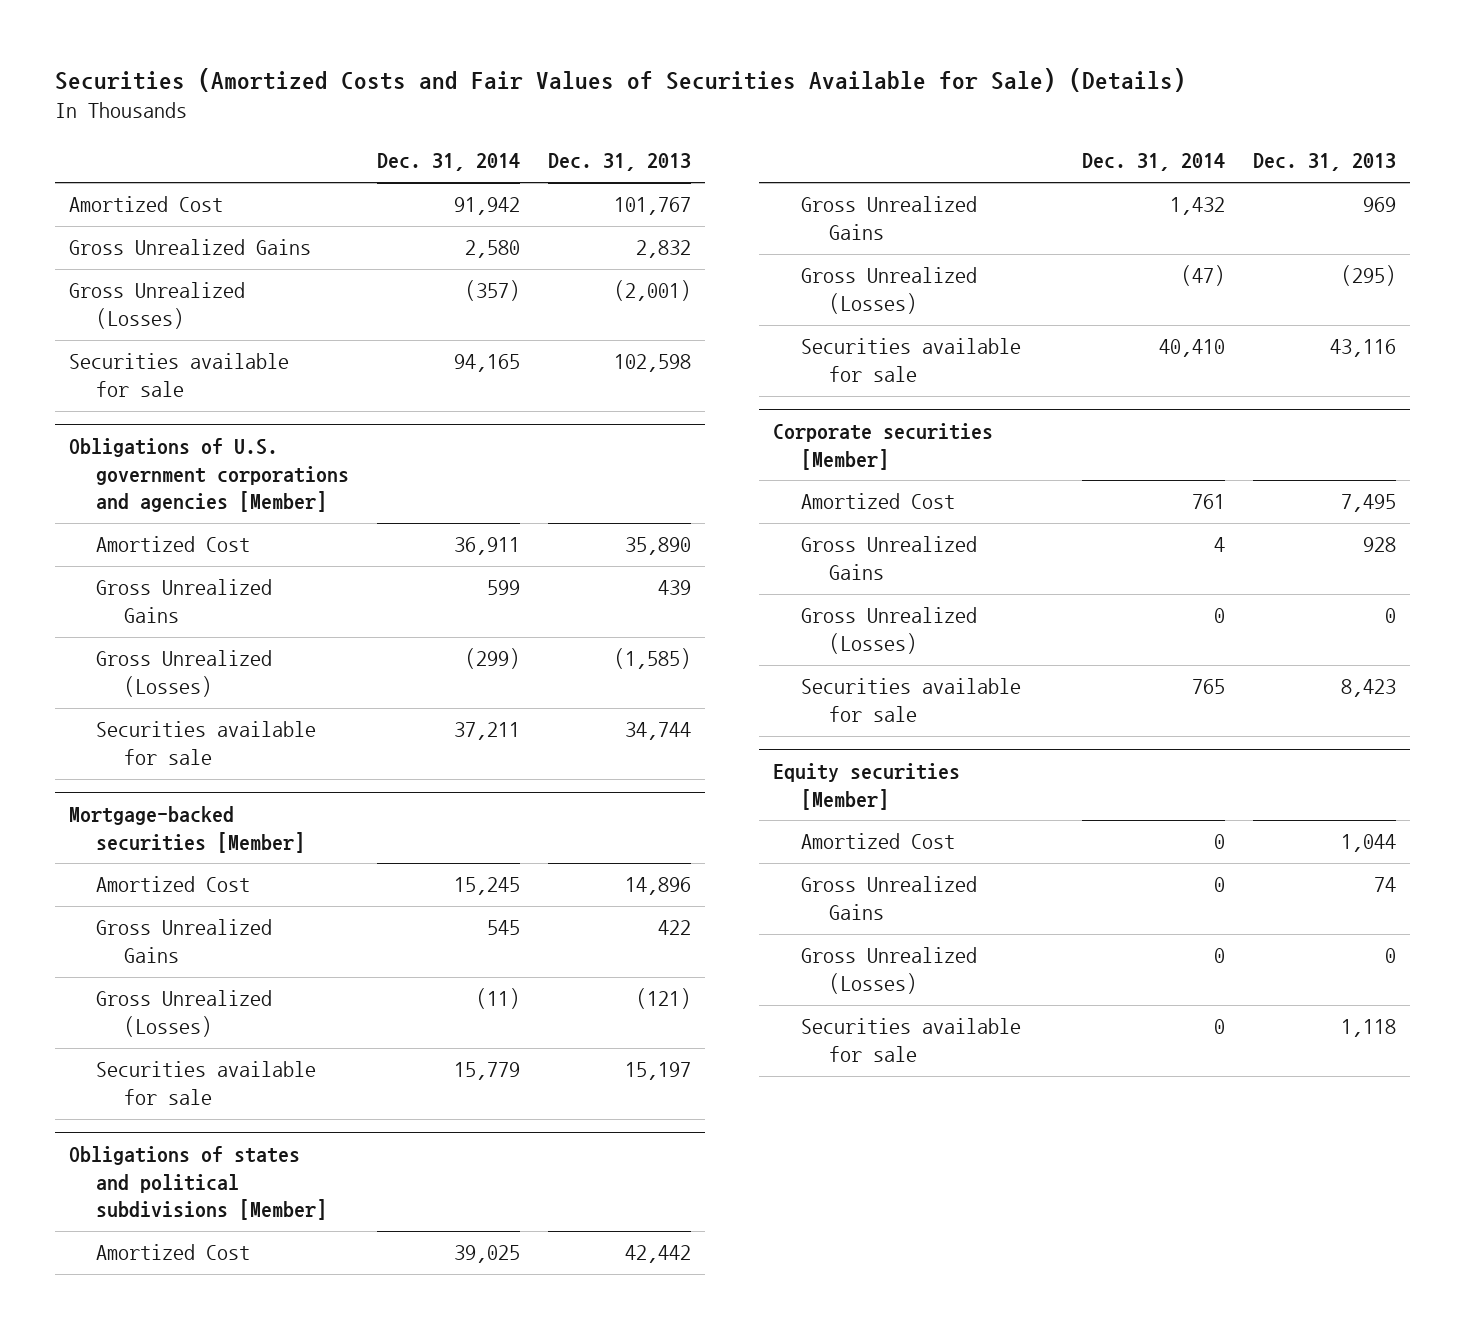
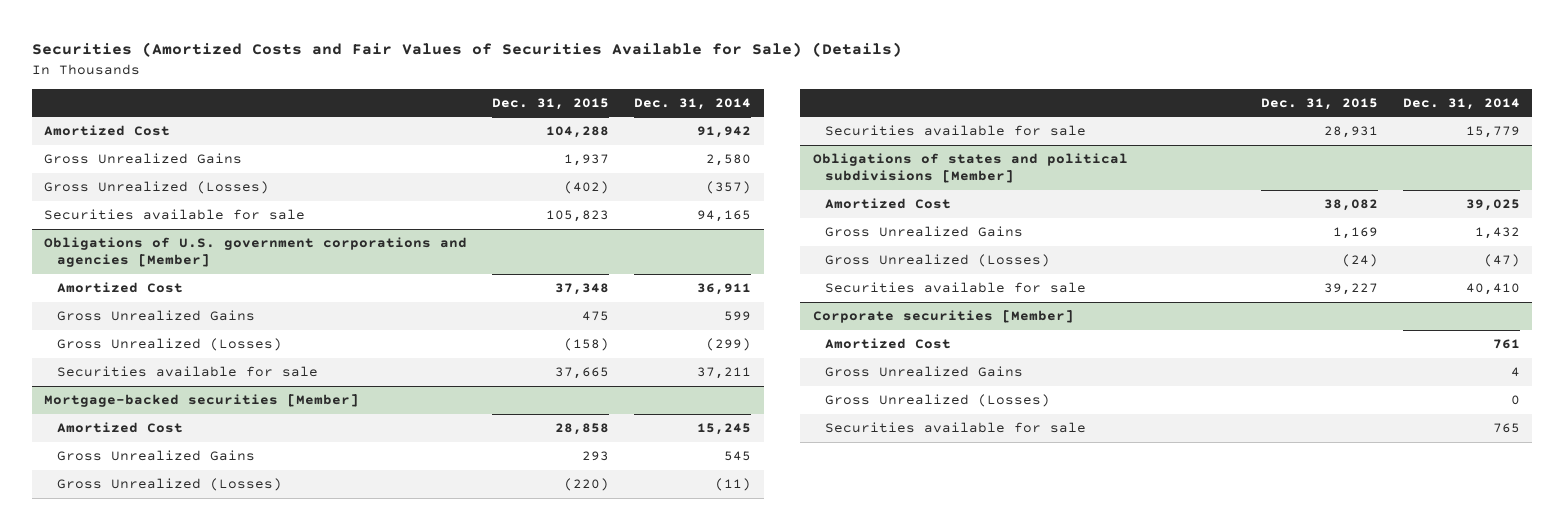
[548,153,692,172] Dec. 31, 2013 -> none
none -> [492,97,610,110] Dec. 31, 2015
[773,763,961,810] Equity securities [Member] -> none
[800,833,955,850] Amortized Cost -> none
[800,876,977,920] Gross Unrealized Gains -> none
[800,947,977,994] Gross Unrealized (Losses) -> none
[800,1018,1021,1062] Securities available for sale -> none

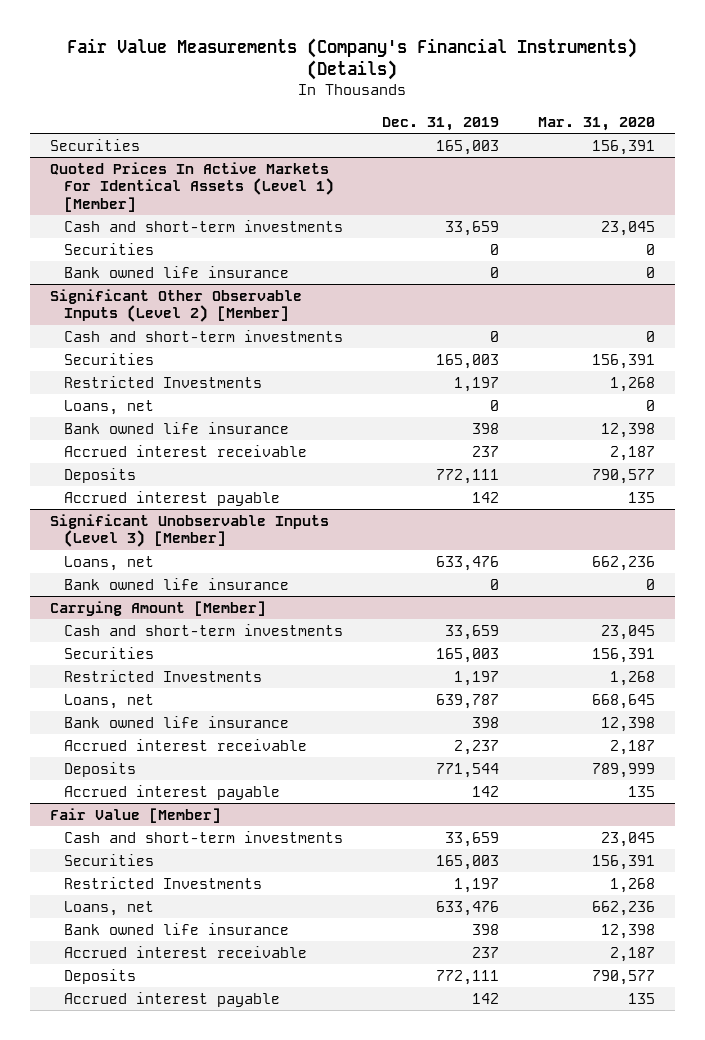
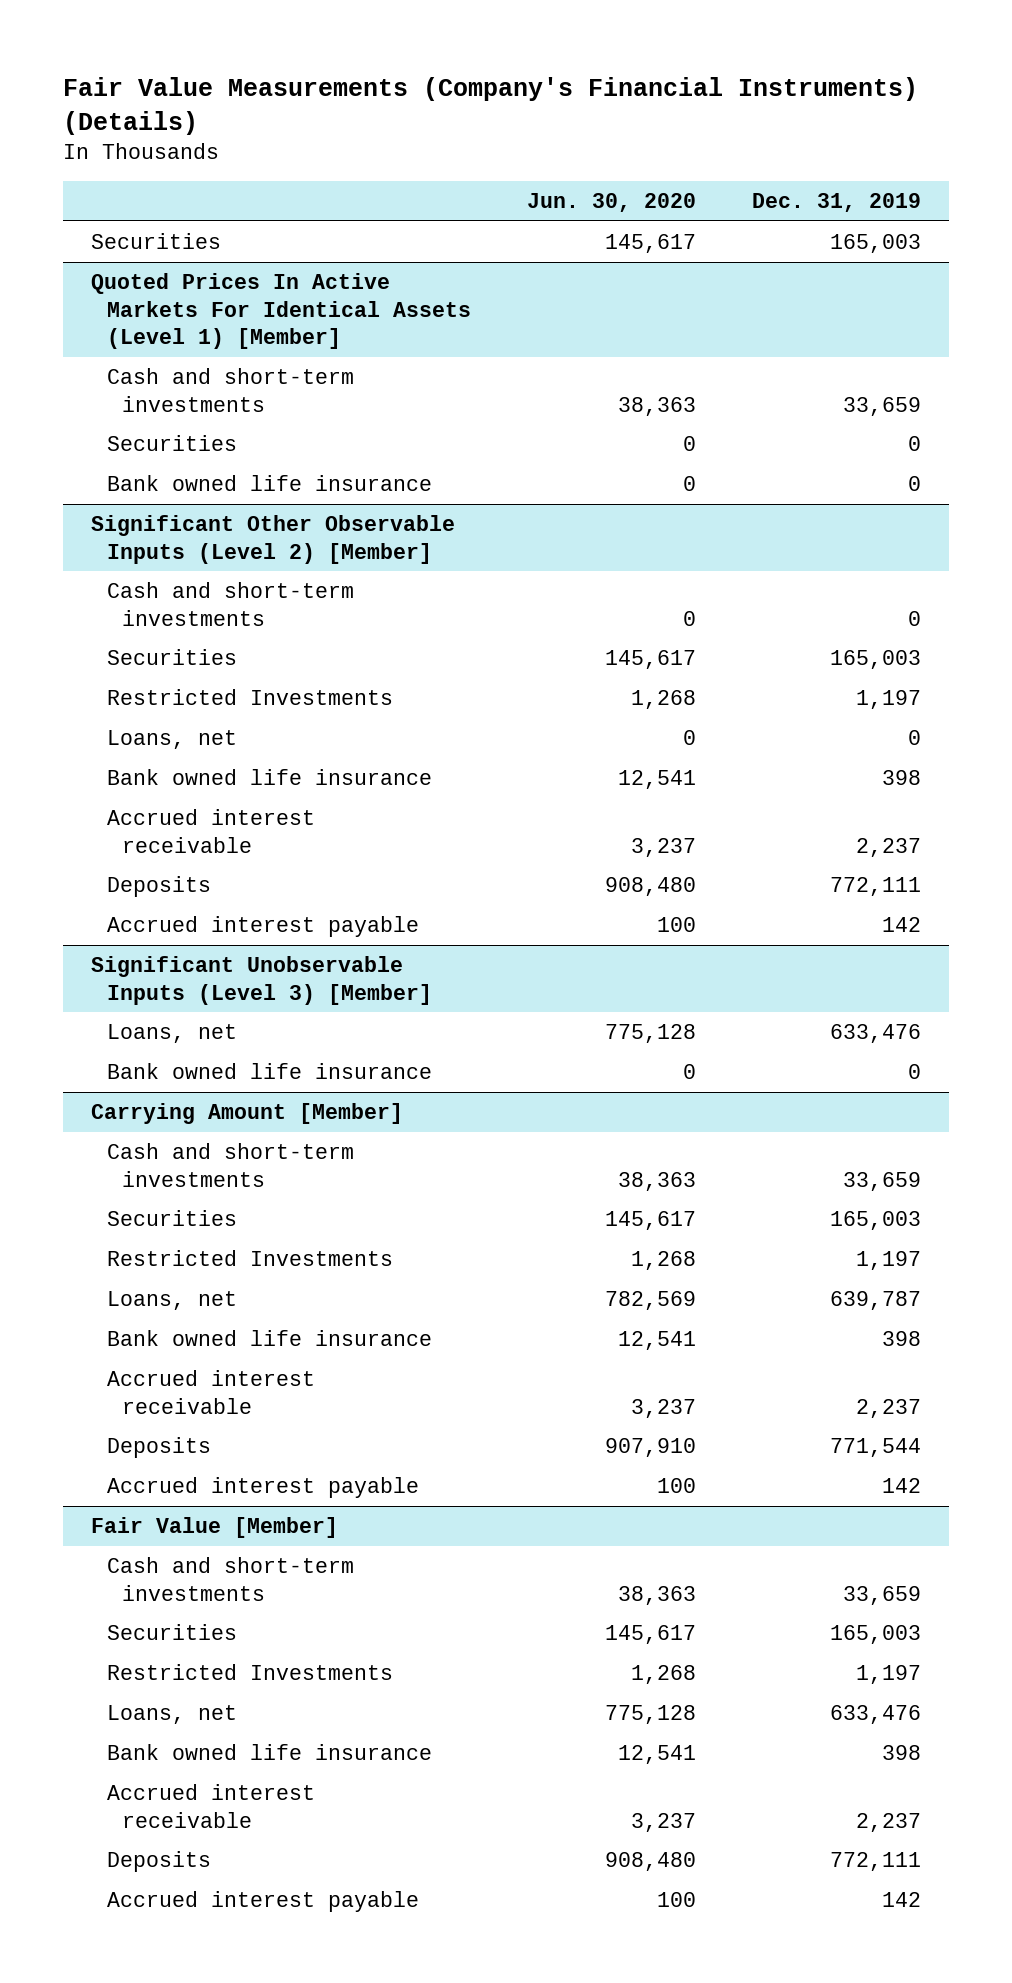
[538,116,656,131] Mar. 31, 2020 -> none
none -> [526,192,696,212] Jun. 30, 2020
[472,445,500,457] 237 -> [856,837,922,857] 2,237
[472,946,500,958] 237 -> [856,1812,922,1832] 2,237

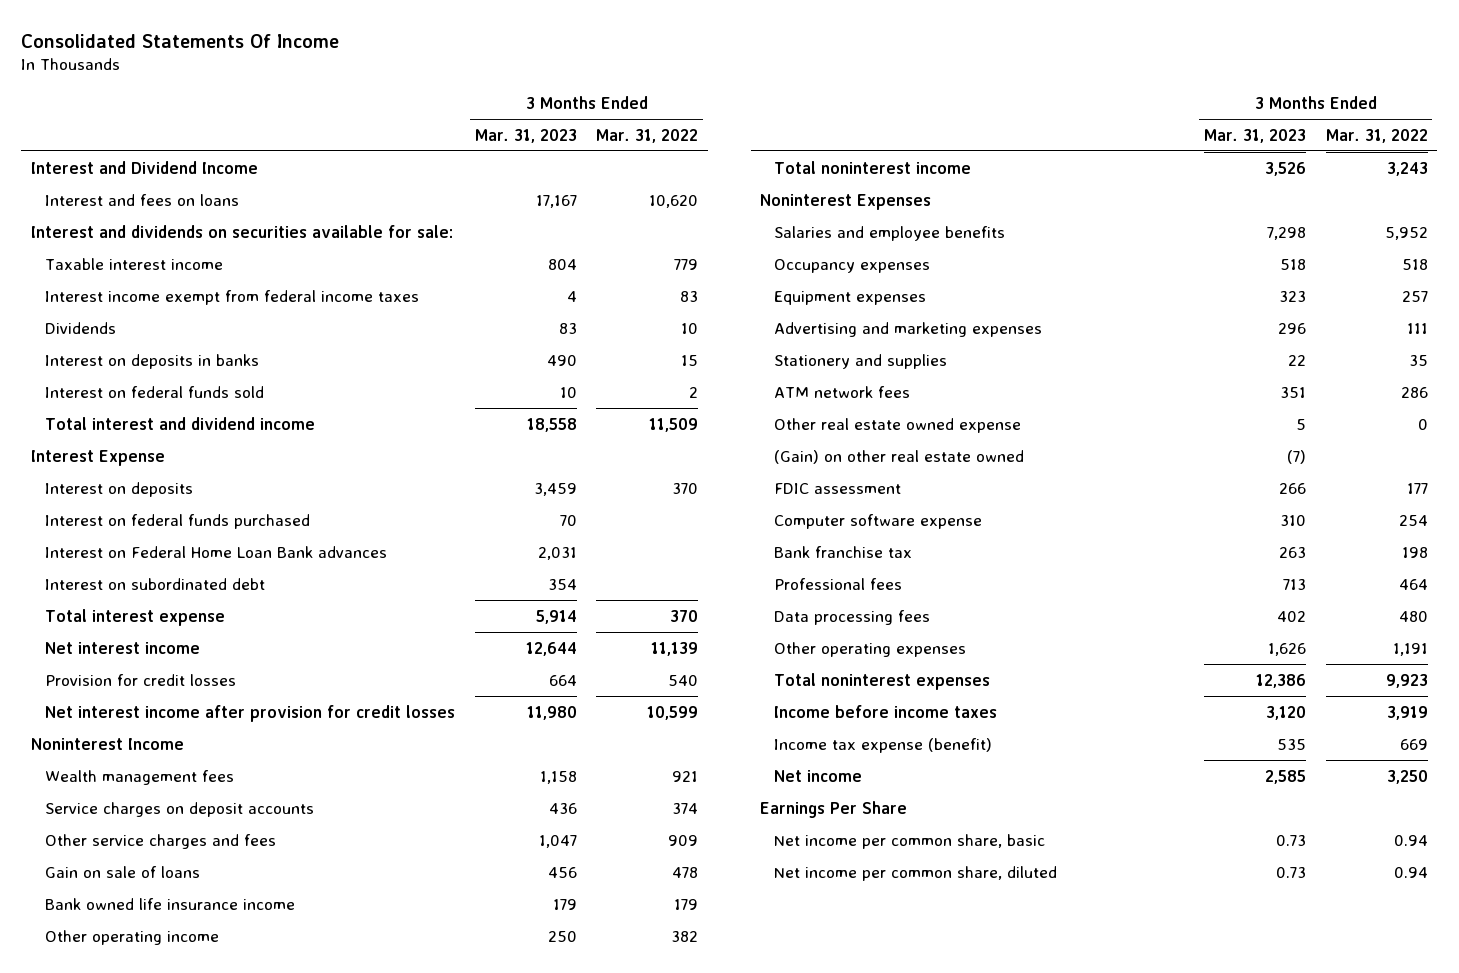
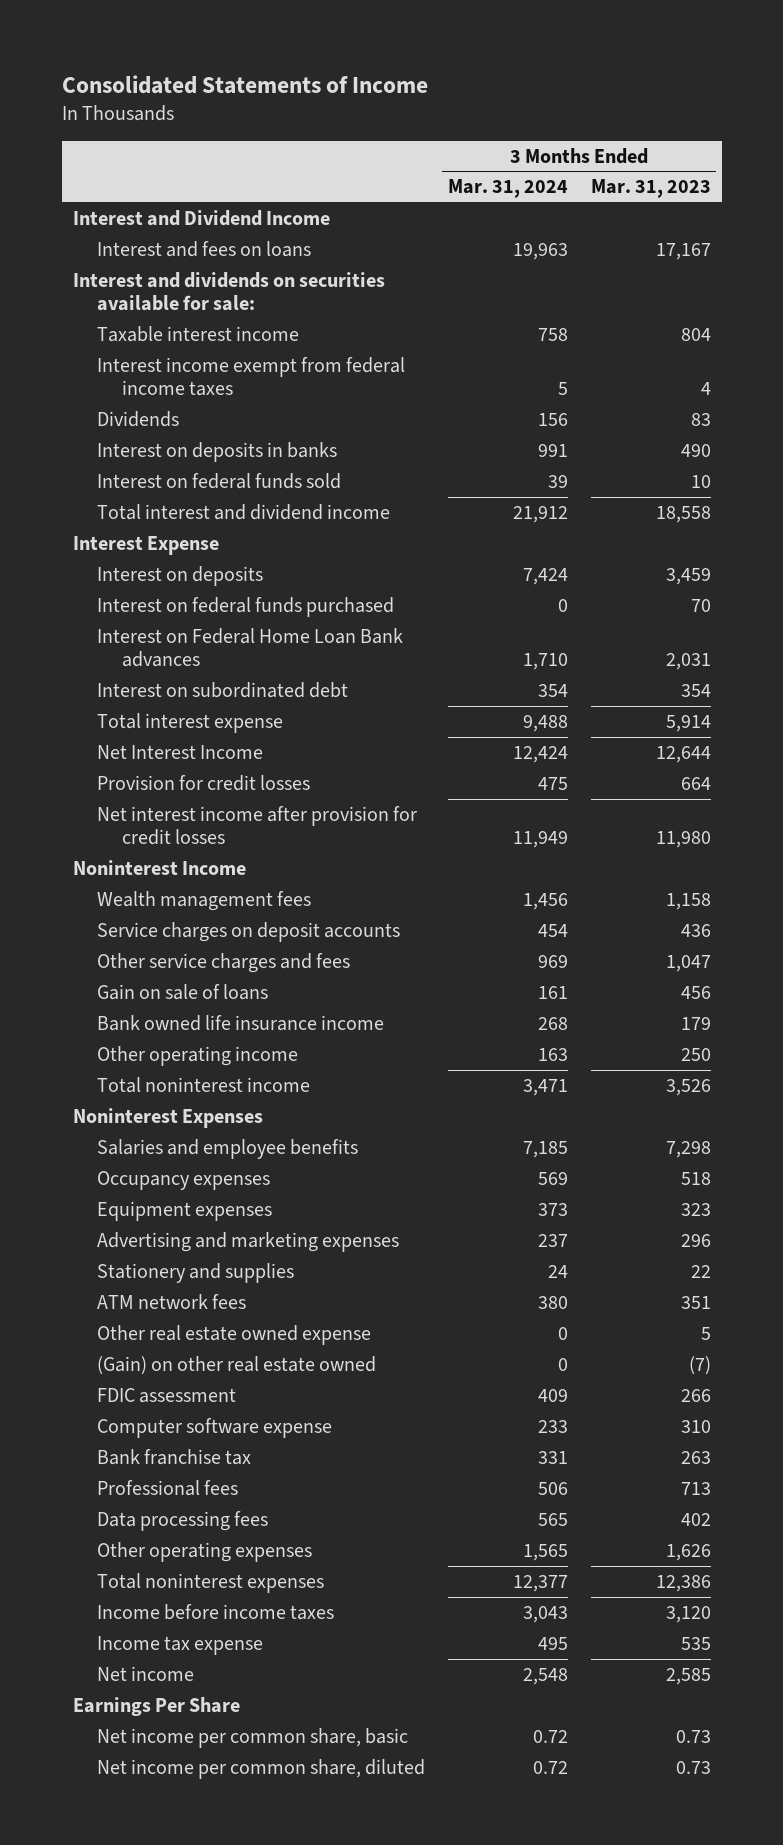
[21,33,340,48] Consolidated Statements Of Income -> [61,74,428,94] Consolidated Statements of Income
[596,128,699,143] Mar. 31, 2022 -> none
none -> [447,179,568,199] Mar. 31, 2024
[44,641,200,654] Net interest income -> [97,744,264,759] Net Interest Income
[774,737,993,753] Income tax expense (benefit) -> [97,1635,264,1655] Income tax expense

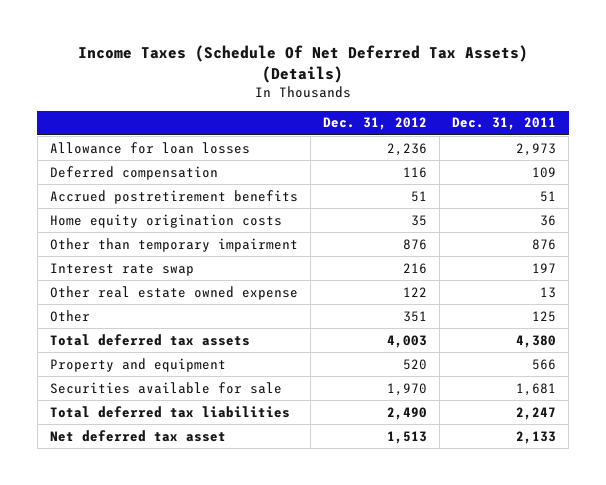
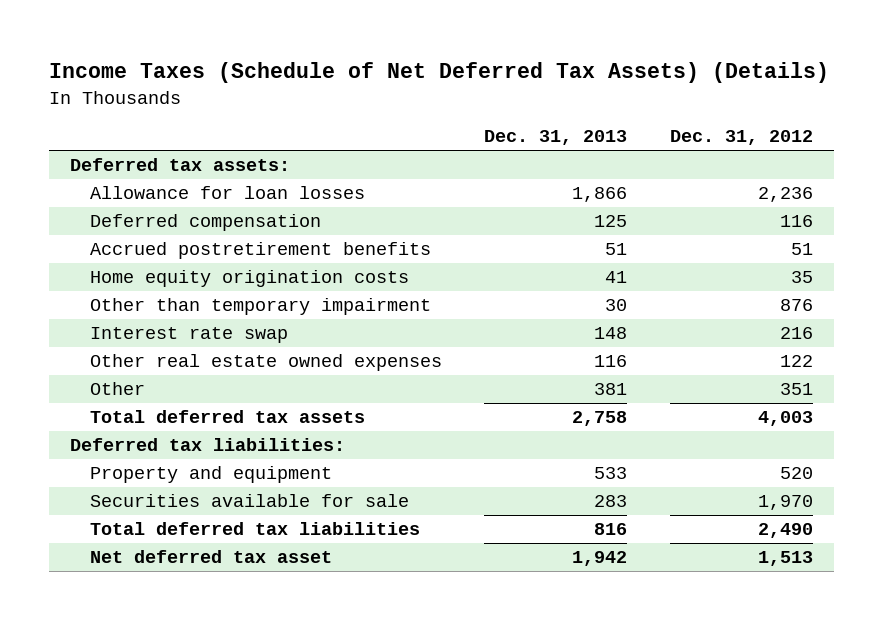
[78,45,529,84] Income Taxes (Schedule Of Net Deferred Tax Assets) (Details) -> [49,62,830,84] Income Taxes (Schedule of Net Deferred Tax Assets) (Details)
[452,117,557,131] Dec. 31, 2011 -> none
none -> [484,130,628,146] Dec. 31, 2013
none -> [70,158,291,172] Deferred tax assets:
[49,285,298,300] Other real estate owned expense -> [90,354,443,372] Other real estate owned expenses
none -> [70,438,346,452] Deferred tax liabilities:

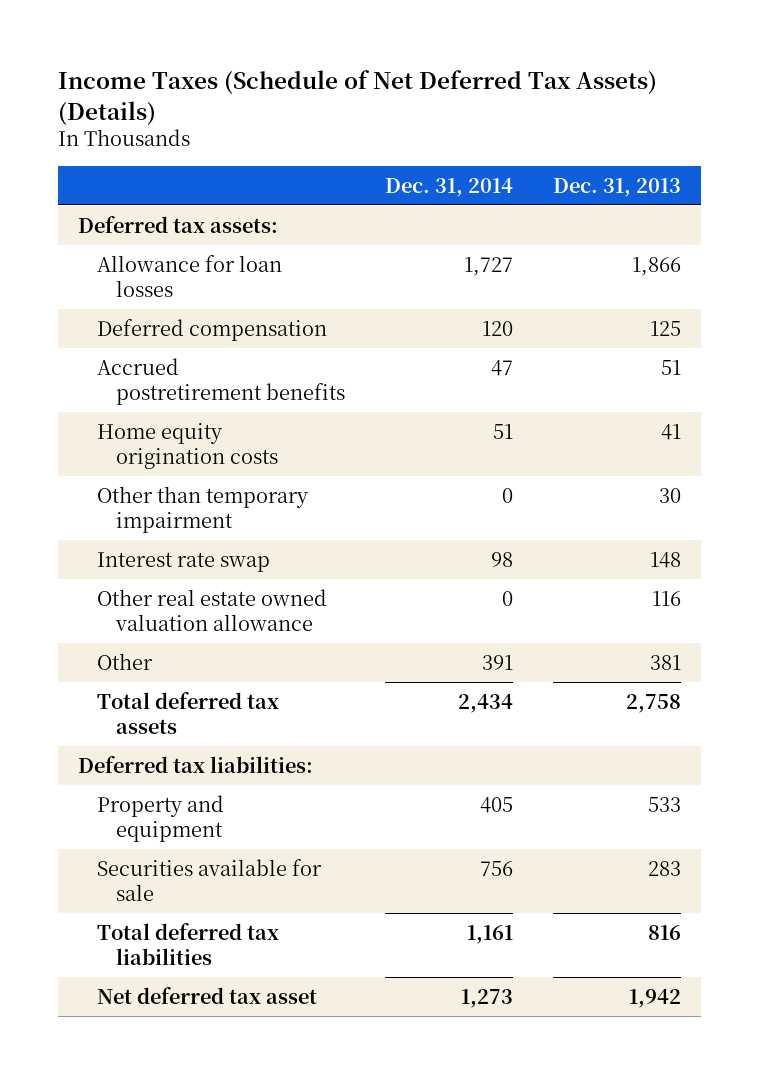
[669,130,813,146] Dec. 31, 2012 -> none
none -> [385,177,514,197] Dec. 31, 2014
[90,354,443,372] Other real estate owned expenses -> [97,588,328,631] Other real estate owned valuation allowance

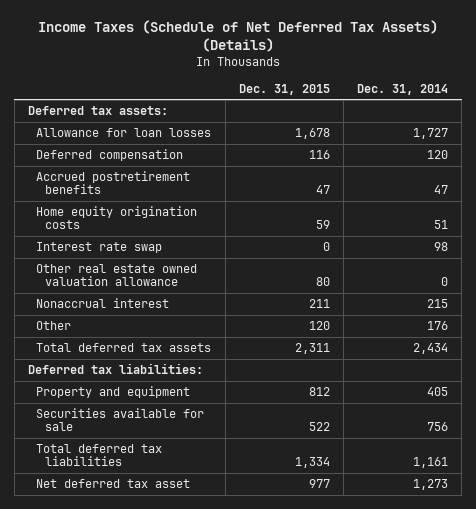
[553,177,682,197] Dec. 31, 2013 -> none
none -> [238,83,330,95] Dec. 31, 2015
[97,485,310,533] Other than temporary impairment -> none
none -> [36,297,170,308] Nonaccrual interest
[482,654,514,670] 391 -> [427,320,449,330] 176

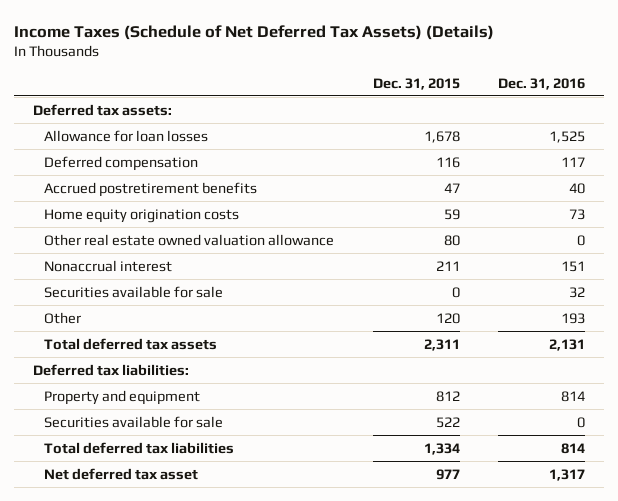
[357,83,449,95] Dec. 31, 2014 -> none
none -> [497,77,585,90] Dec. 31, 2016
[36,241,163,253] Interest rate swap -> none
none -> [44,285,224,298] Securities available for sale

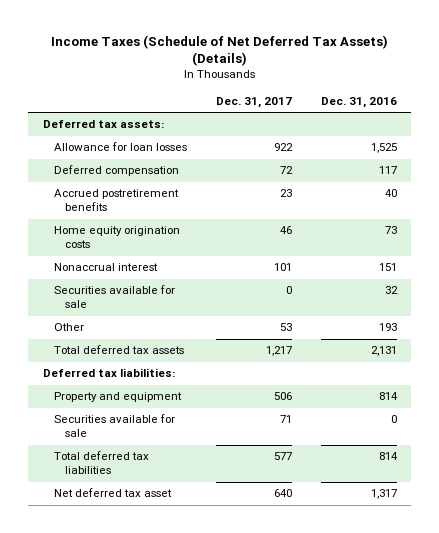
[372,77,460,90] Dec. 31, 2015 -> none
none -> [215,97,292,109] Dec. 31, 2017
[44,233,335,246] Other real estate owned valuation allowance -> none

